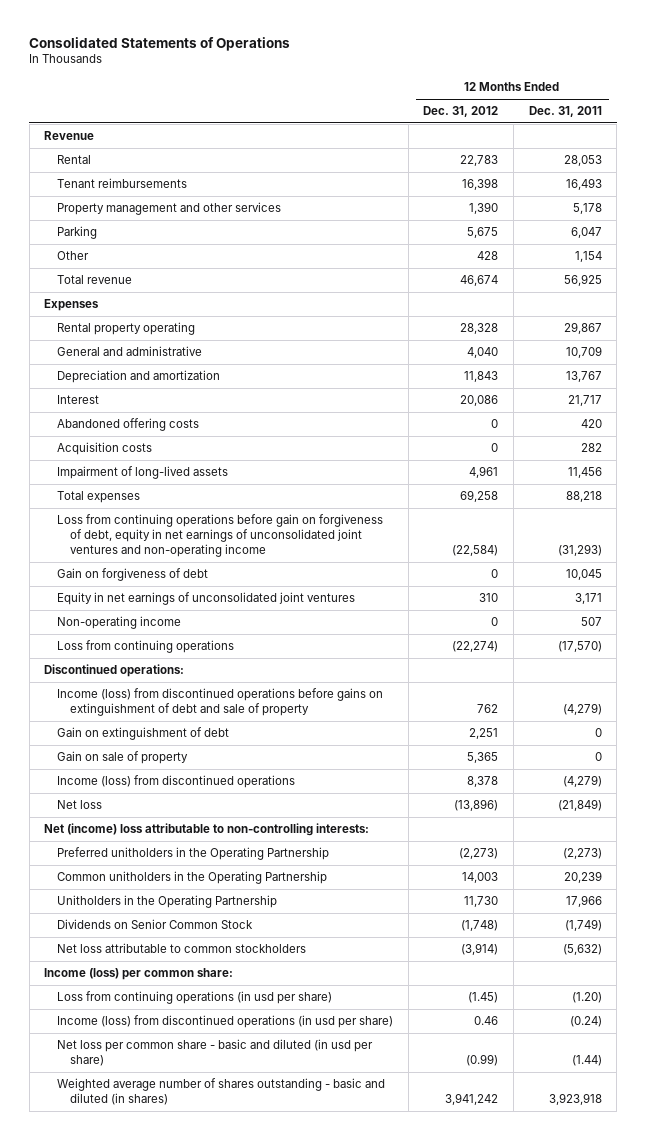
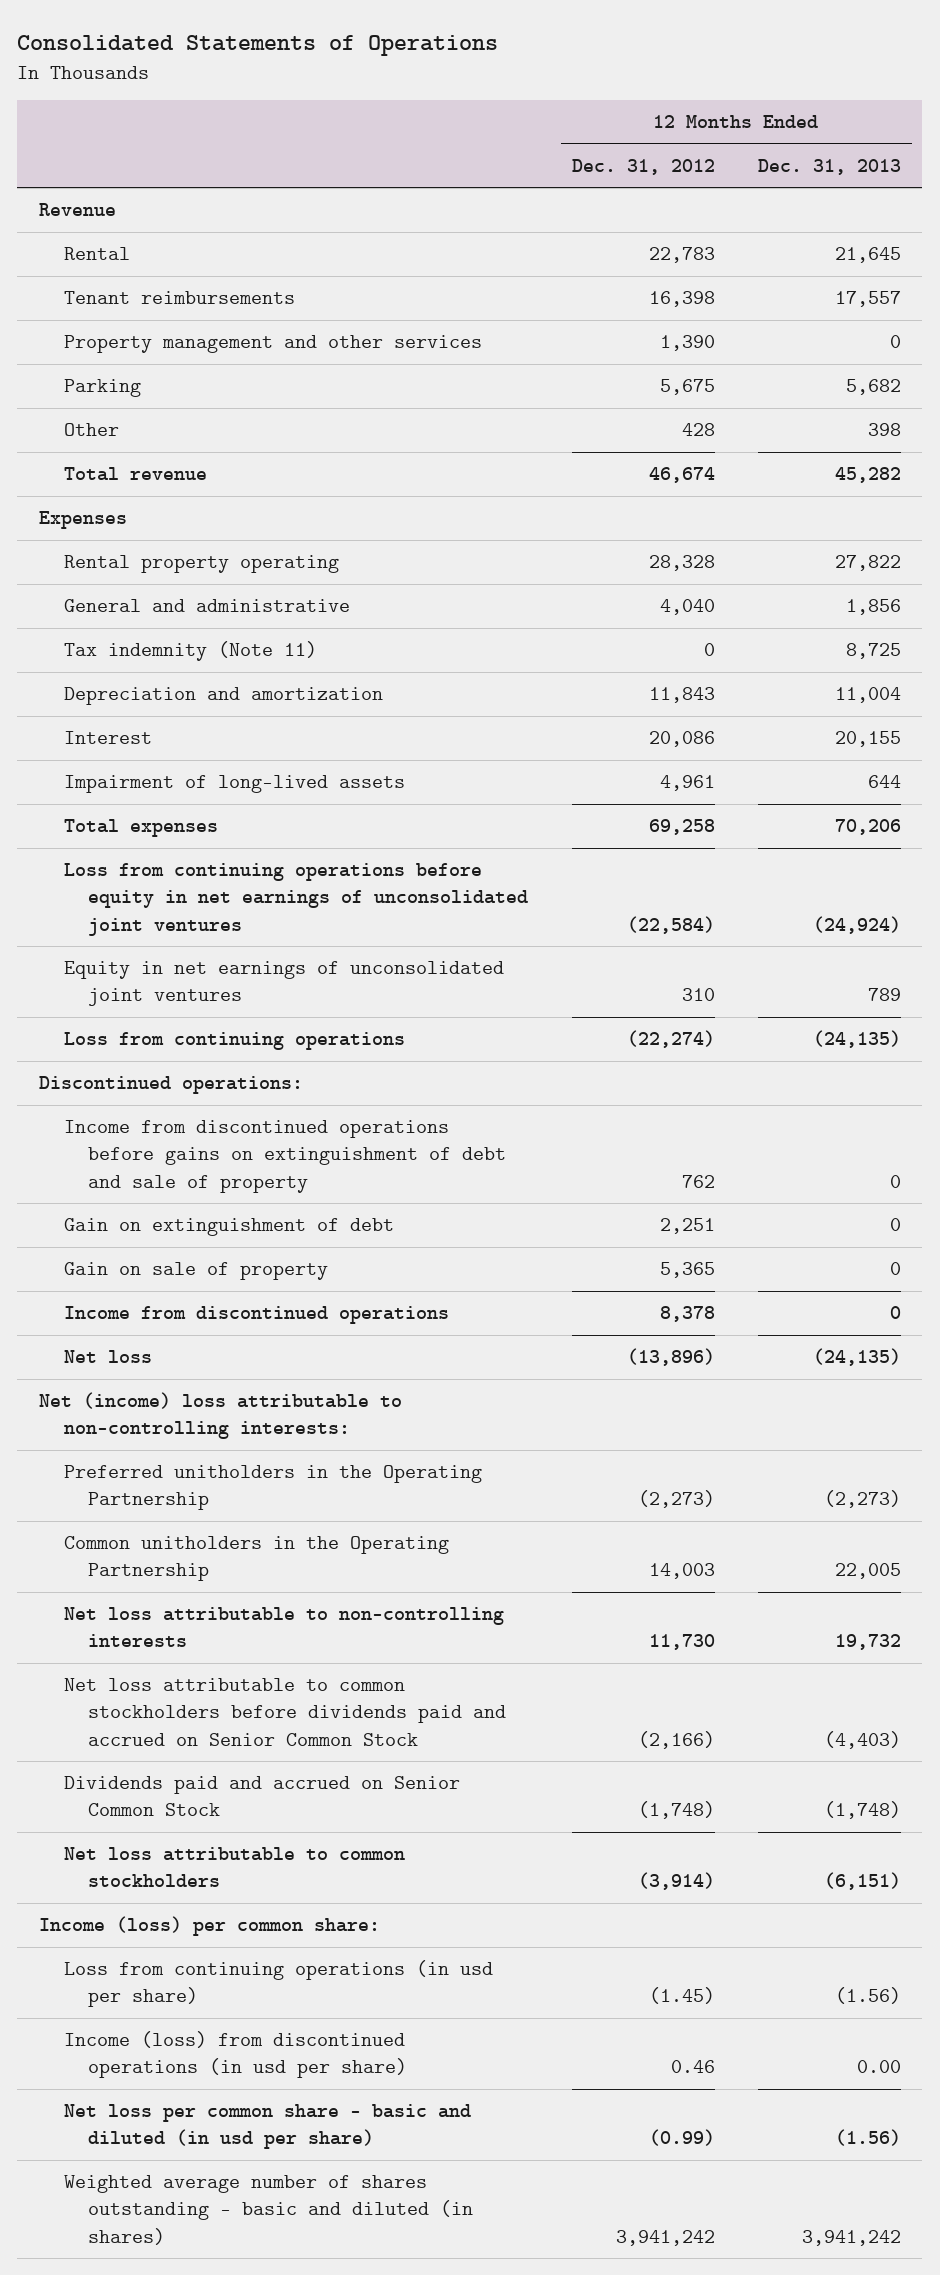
[528,106,602,118] Dec. 31, 2011 -> none
none -> [757,158,901,175] Dec. 31, 2013
none -> [63,641,317,662] Tax indemnity (Note 11)
[57,418,200,432] Abandoned offering costs -> none
[57,442,153,456] Acquisition costs -> none
[57,568,209,582] Gain on forgiveness of debt -> none
[57,514,384,558] Loss from continuing operations before gain on forgiveness of debt, equity in net earnings of unconsolidated joint ventures and non-operating income -> [63,863,529,936] Loss from continuing operations before equity in net earnings of unconsolidated joint ventures
[57,616,182,630] Non-operating income -> none
[57,688,384,717] Income (loss) from discontinued operations before gains on extinguishment of debt and sale of property -> [63,1120,507,1193] Income from discontinued operations before gains on extinguishment of debt and sale of property
[57,775,296,789] Income (loss) from discontinued operations -> [63,1306,449,1325] Income from discontinued operations
[57,895,278,909] Unitholders in the Operating Partnership -> [63,1607,504,1648] Net loss attributable to non-controlling interests
none -> [63,1678,507,1746] Net loss attributable to common stockholders before dividends paid and accrued on Senior Common Stock
[57,919,254,930] Dividends on Senior Common Stock -> [63,1776,460,1817] Dividends paid and accrued on Senior Common Stock

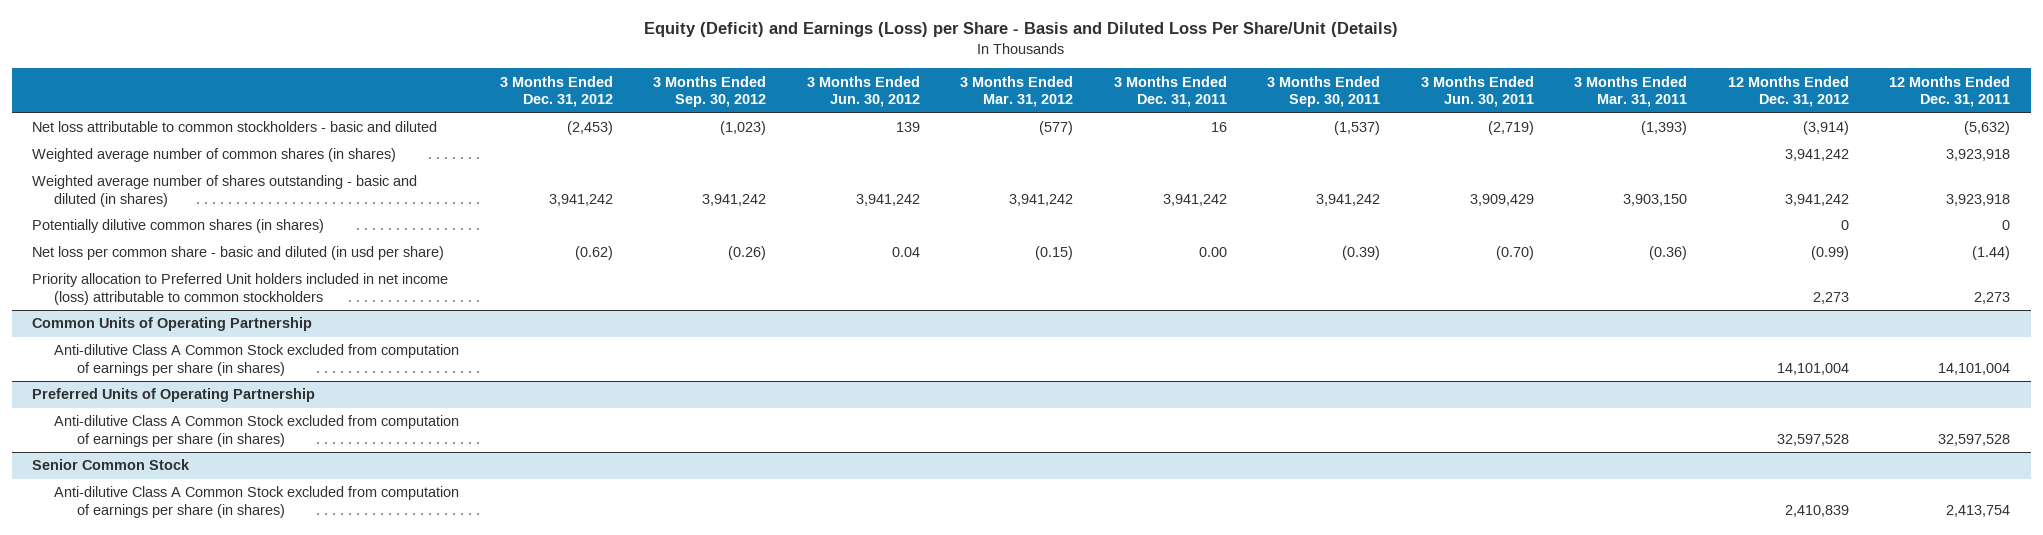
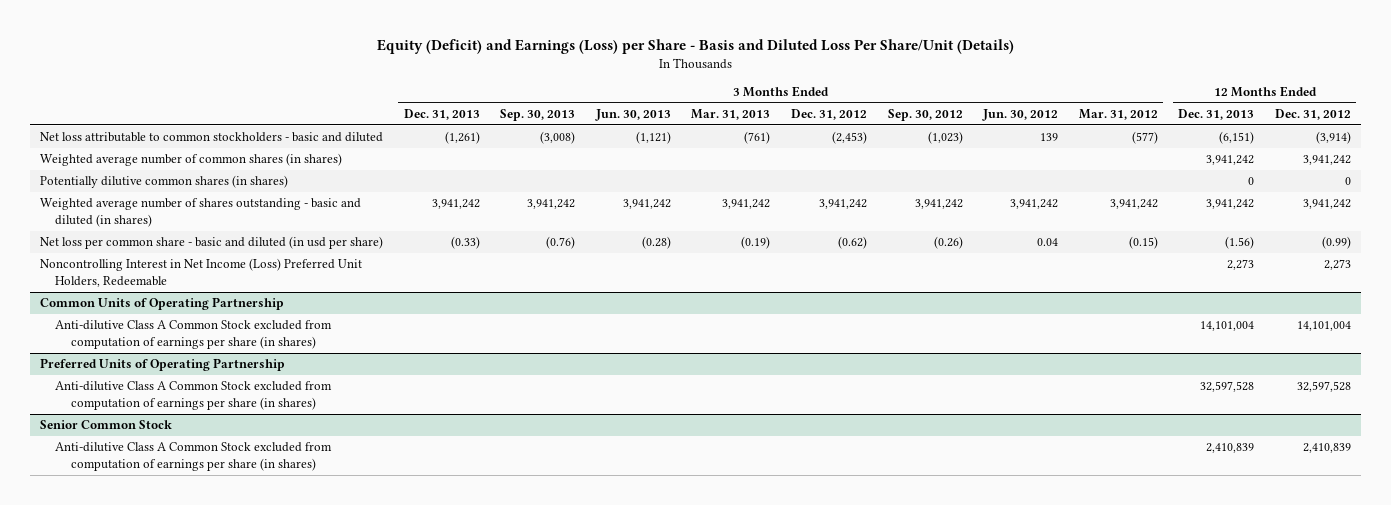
[1113,75,1227,108] 3 Months Ended Dec. 31, 2011 -> none
[1267,75,1381,108] 3 Months Ended Sep. 30, 2011 -> none
[1420,75,1534,108] 3 Months Ended Jun. 30, 2011 -> none
[1574,75,1688,108] 3 Months Ended Mar. 31, 2011 -> none
[1889,75,2011,108] 12 Months Ended Dec. 31, 2011 -> none
none -> [403,109,480,121] Dec. 31, 2013
none -> [500,109,576,122] Sep. 30, 2013
none -> [594,109,671,122] Jun. 30, 2013
none -> [691,109,771,121] Mar. 31, 2013
none -> [1178,109,1255,121] Dec. 31, 2013
[32,175,418,207] Weighted average number of shares outstanding - basic and diluted (in shares) -> [40,198,362,227] Weighted average number of shares outstanding - basic and diluted (in shares)
[32,273,449,305] Priority allocation to Preferred Unit holders included in net income (loss) attributable to common stockholders -> [40,258,363,287] Noncontrolling Interest in Net Income (Loss) Preferred Unit Holders, Redeemable

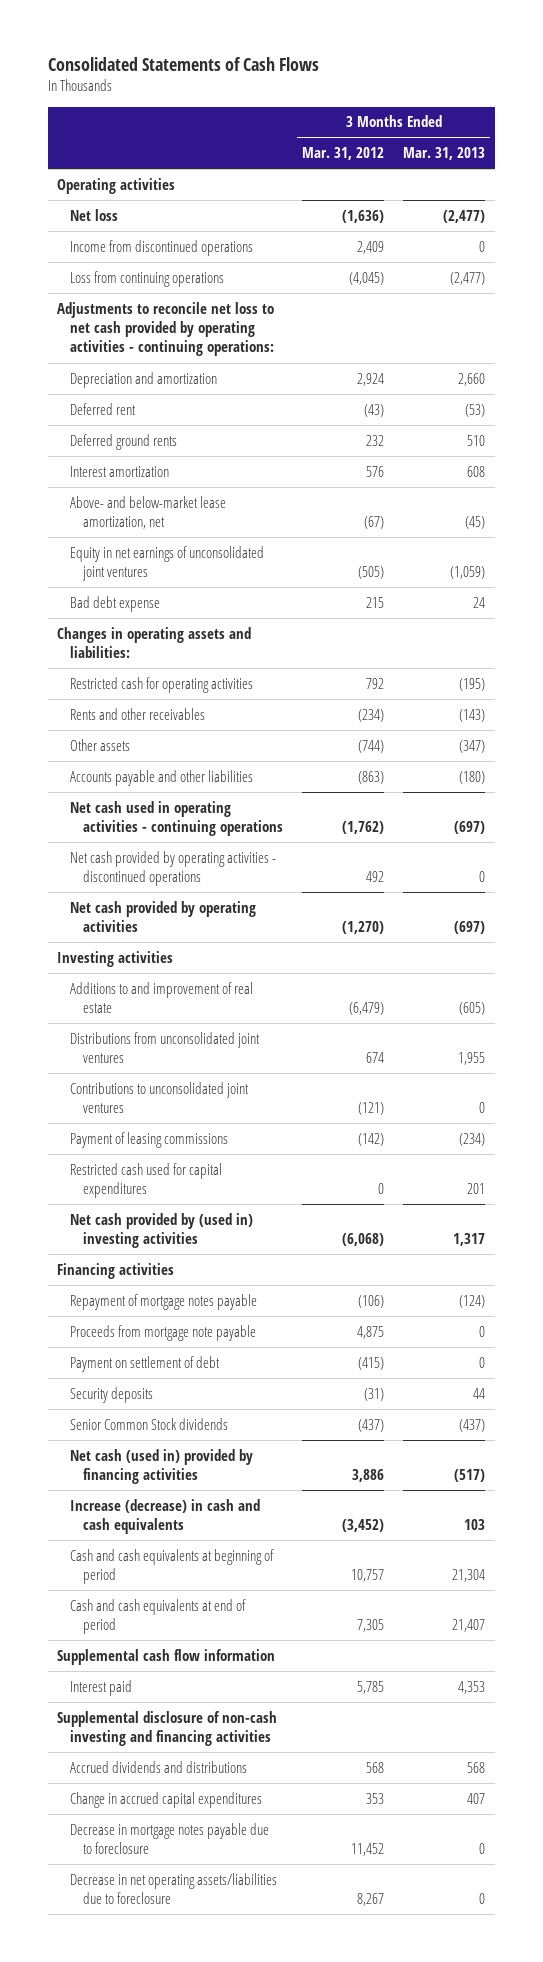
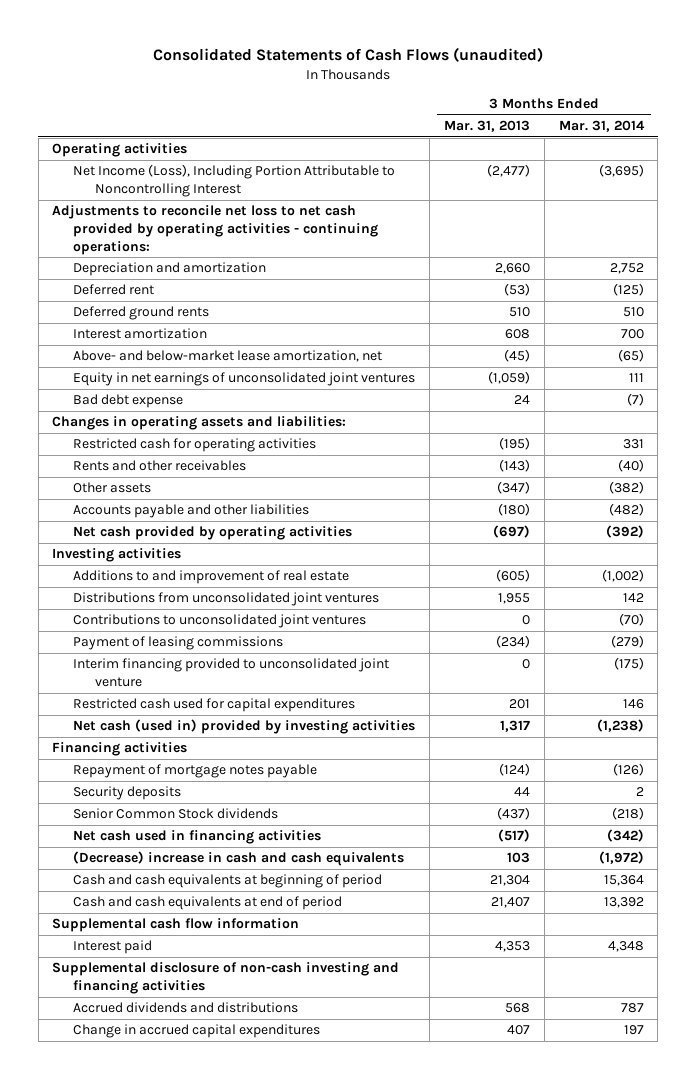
[47,57,319,72] Consolidated Statements of Cash Flows -> [153,46,544,62] Consolidated Statements of Cash Flows (unaudited)
[302,147,385,161] Mar. 31, 2012 -> none
none -> [558,120,645,133] Mar. 31, 2014
[70,239,254,256] Income from discontinued operations -> none
[70,270,225,287] Loss from continuing operations -> none
[70,208,119,221] Net loss -> [73,164,396,197] Net Income (Loss), Including Portion Attributable to Noncontrolling Interest
[70,800,283,837] Net cash used in operating activities - continuing operations -> none
[70,850,277,887] Net cash provided by operating activities - discontinued operations -> none
none -> [73,658,390,687] Interim financing provided to unconsolidated joint venture
[70,1212,254,1249] Net cash provided by (used in) investing activities -> [73,719,416,735] Net cash (used in) provided by investing activities
[70,1324,257,1341] Proceeds from mortgage note payable -> none
[70,1355,221,1372] Payment on settlement of debt -> none
[70,1448,254,1485] Net cash (used in) provided by financing activities -> [73,830,322,845] Net cash used in financing activities
[70,1498,261,1535] Increase (decrease) in cash and cash equivalents -> [73,851,405,867] (Decrease) increase in cash and cash equivalents
[70,1822,270,1855] Decrease in mortgage notes payable due to foreclosure -> none
[70,1872,278,1905] Decrease in net operating assets/liabilities due to foreclosure -> none

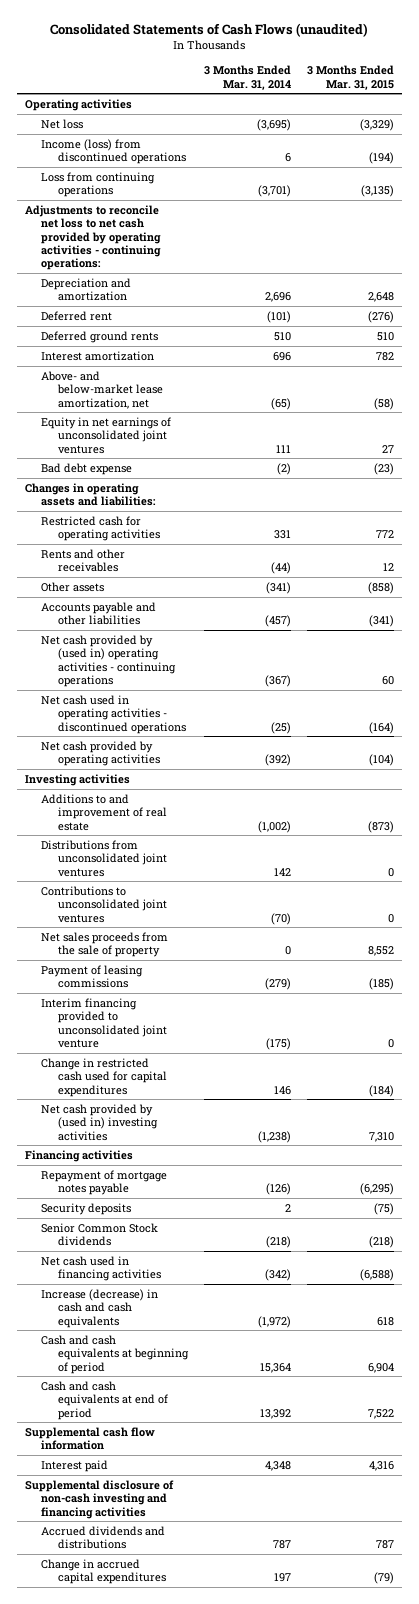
[444,120,531,133] Mar. 31, 2013 -> none
none -> [307,65,395,90] 3 Months Ended Mar. 31, 2015
[73,164,396,197] Net Income (Loss), Including Portion Attributable to Noncontrolling Interest -> [41,118,84,129] Net loss
none -> [41,138,186,165] Income (loss) from discontinued operations
none -> [41,171,156,198] Loss from continuing operations
[609,263,644,275] 2,752 -> [265,292,292,303] 2,696
[612,283,644,297] (125) -> [267,310,292,323] (101)
[620,329,644,340] 700 -> [273,351,292,361] 696
[626,393,644,407] (7) -> [277,462,292,475] (2)
[617,459,644,473] (40) -> [271,562,292,575] (44)
[608,481,644,495] (382) -> [266,581,292,594] (341)
[608,503,644,517] (482) -> [265,615,292,628] (457)
none -> [41,634,176,688] Net cash provided by (used in) operating activities - continuing operations
none -> [41,694,186,734] Net cash used in operating activities - discontinued operations
none -> [41,931,169,958] Net sales proceeds from the sale of property
[73,698,356,713] Restricted cash used for capital expenditures -> [41,1057,167,1097] Change in restricted cash used for capital expenditures
[73,719,416,735] Net cash (used in) provided by investing activities -> [41,1103,158,1141] Net cash provided by (used in) investing activities
[73,851,405,867] (Decrease) increase in cash and cash equivalents -> [41,1288,159,1328] Increase (decrease) in cash and cash equivalents

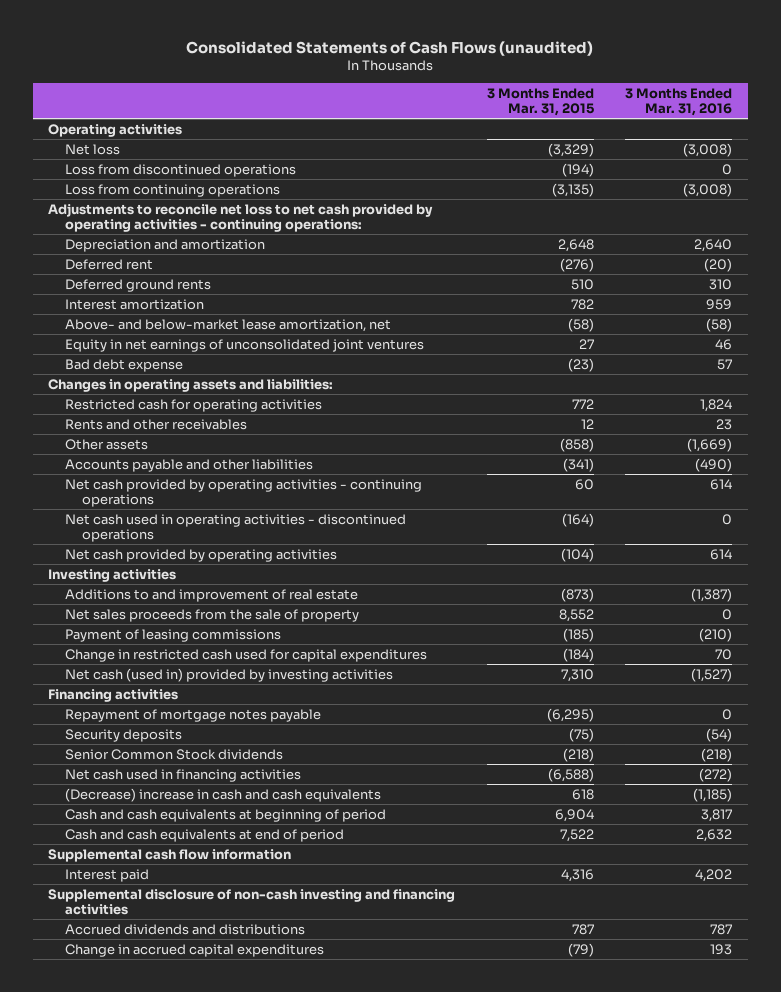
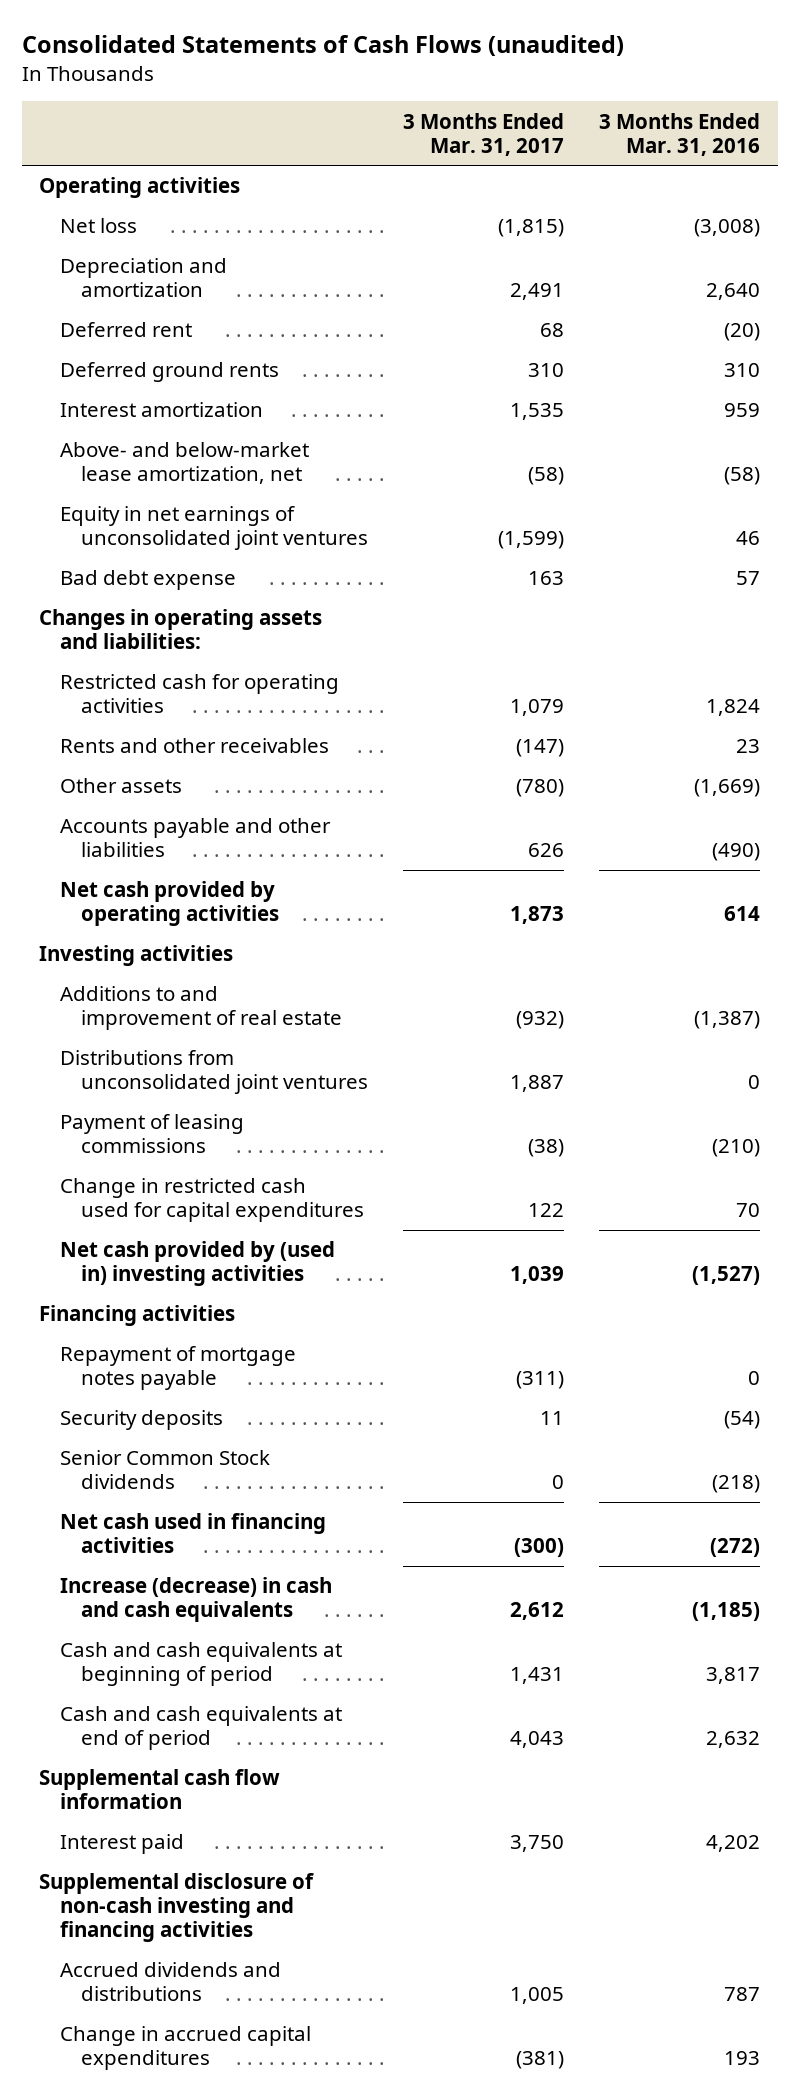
[486,87,594,117] 3 Months Ended Mar. 31, 2015 -> none
none -> [402,112,564,156] 3 Months Ended Mar. 31, 2017
[65,163,297,177] Loss from discontinued operations -> none
[65,183,281,197] Loss from continuing operations -> none
[48,202,434,232] Adjustments to reconcile net loss to net cash provided by operating activities - continuing operations: -> none
[65,478,423,507] Net cash provided by operating activities - continuing operations -> none
[65,513,407,542] Net cash used in operating activities - discontinued operations -> none
[65,608,360,622] Net sales proceeds from the sale of property -> none
none -> [59,1050,368,1095] Distributions from unconsolidated joint ventures
[65,667,394,682] Net cash (used in) provided by investing activities -> [59,1241,335,1287] Net cash provided by (used in) investing activities
[65,787,382,802] (Decrease) increase in cash and cash equivalents -> [59,1577,332,1623] Increase (decrease) in cash and cash equivalents

